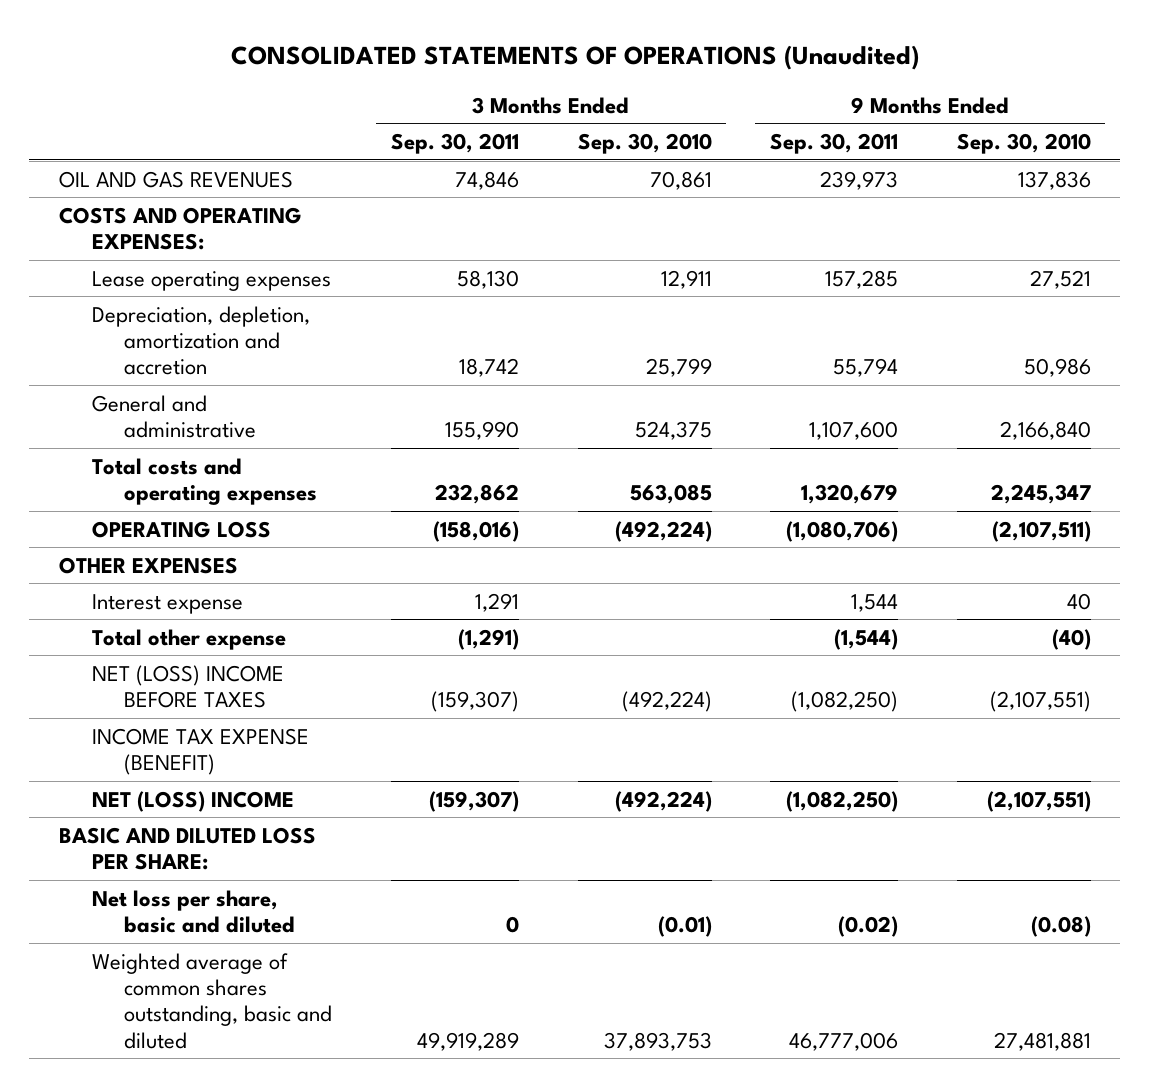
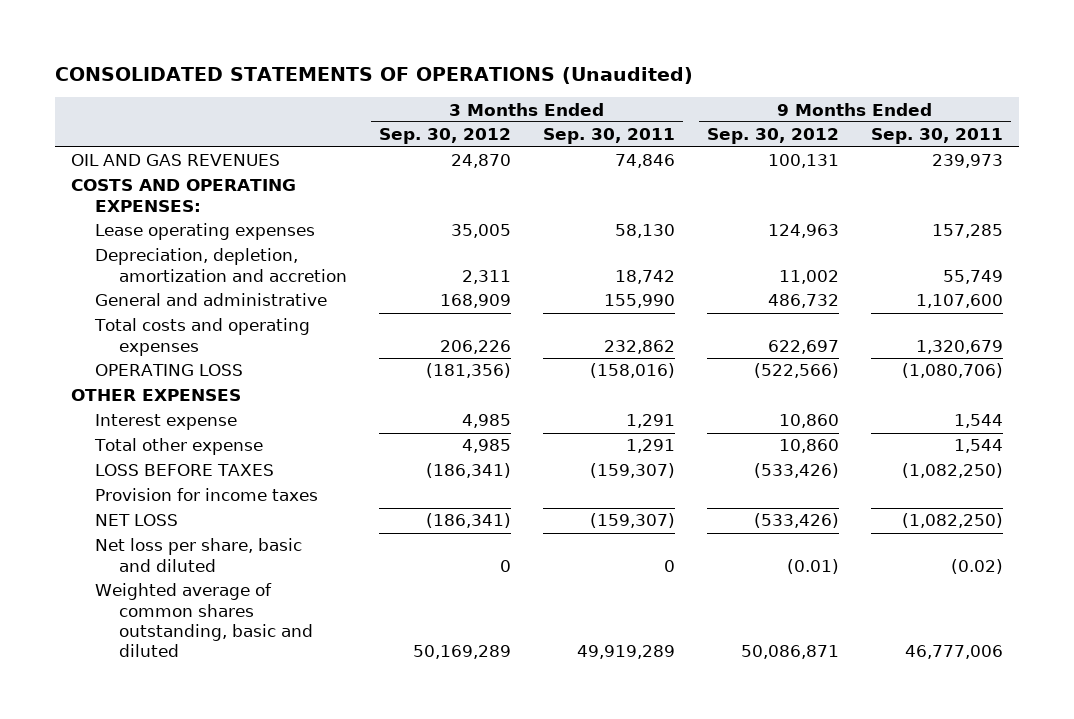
[577,132,712,154] Sep. 30, 2010 -> none
[956,132,1091,154] Sep. 30, 2010 -> none
none -> [379,128,512,145] Sep. 30, 2012
none -> [706,128,839,145] Sep. 30, 2012
[833,358,899,378] 55,794 -> [942,269,1003,284] 55,749
[58,826,316,870] BASIC AND DILUTED LOSS PER SHARE: -> none
[457,628,519,650] (1,291) -> [626,439,676,454] 1,291
[834,628,899,650] (1,544) -> [953,439,1003,454] 1,544
[91,664,284,708] NET (LOSS) INCOME BEFORE TAXES -> [95,464,275,477] LOSS BEFORE TAXES
[91,727,309,775] INCOME TAX EXPENSE (BENEFIT) -> [95,488,319,502] Provision for income taxes
[91,790,294,812] NET (LOSS) INCOME -> [95,514,179,527] NET LOSS

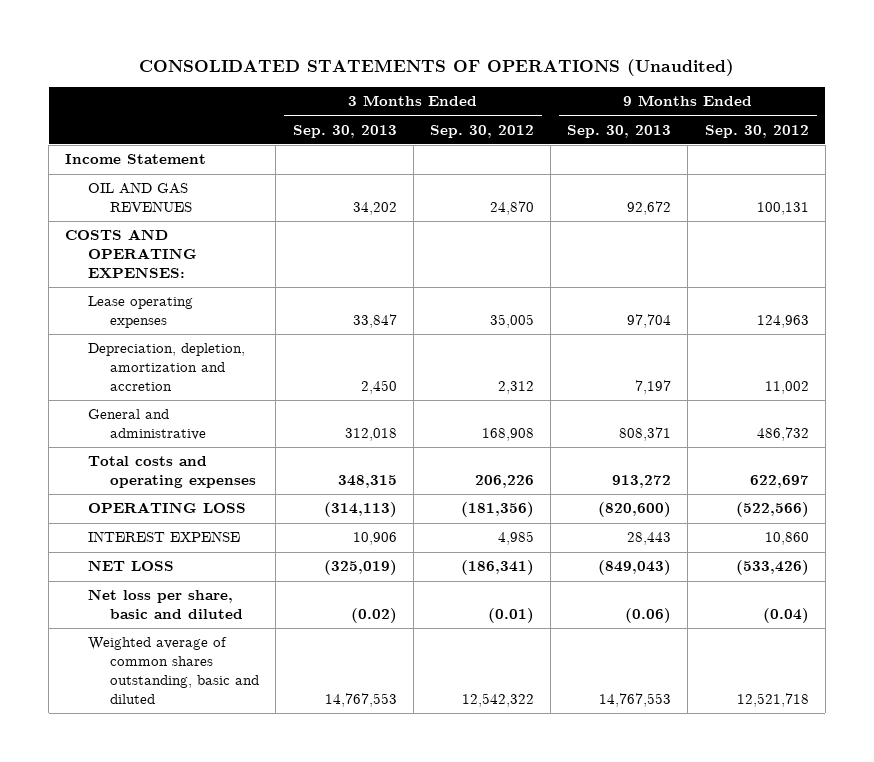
[543,128,676,145] Sep. 30, 2011 -> none
[870,128,1003,145] Sep. 30, 2011 -> none
none -> [292,124,397,138] Sep. 30, 2013
none -> [567,124,672,138] Sep. 30, 2013
none -> [65,154,207,165] Income Statement
[462,269,512,284] 2,311 -> [497,381,534,395] 2,312
[440,294,512,309] 168,909 -> [481,428,534,442] 168,908
[71,389,242,402] OTHER EXPENSES -> none
[94,438,264,456] Total other expense -> none
[95,464,275,477] LOSS BEFORE TAXES -> none
[95,488,319,502] Provision for income taxes -> none
[95,414,238,431] Interest expense -> [87,531,240,543] INTEREST EXPENSE
[500,559,512,572] 0 -> [487,608,534,624] (0.01)
[786,558,839,574] (0.01) -> [762,608,809,624] (0.04)
[413,645,512,660] 50,169,289 -> [461,692,534,707] 12,542,322
[740,645,839,660] 50,086,871 -> [736,692,809,707] 12,521,718

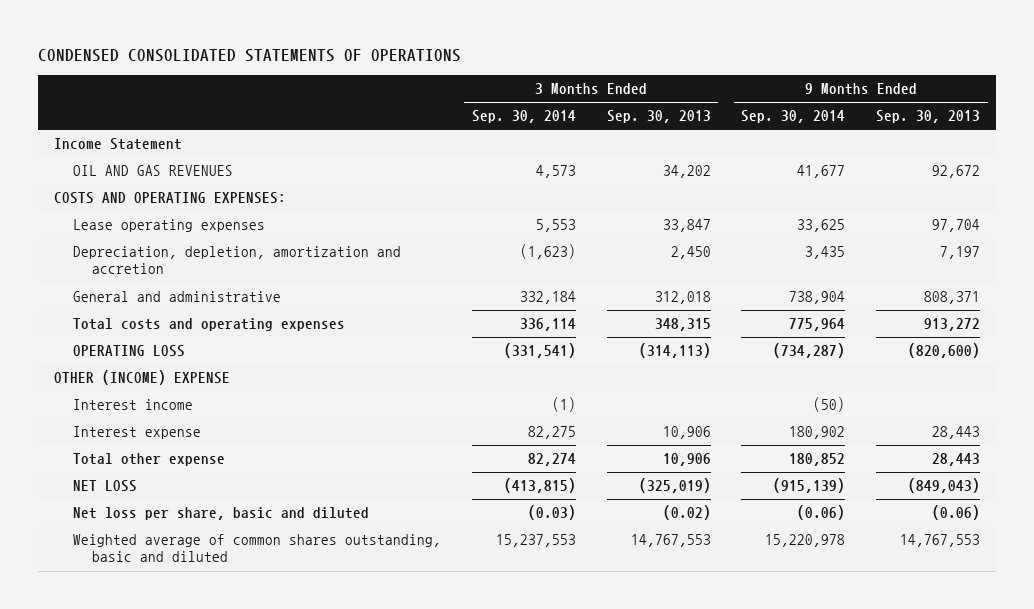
[138,58,734,76] CONSOLIDATED STATEMENTS OF OPERATIONS (Unaudited) -> [38,49,462,63] CONDENSED CONSOLIDATED STATEMENTS OF OPERATIONS
[429,124,534,138] Sep. 30, 2012 -> none
[704,124,809,138] Sep. 30, 2012 -> none
none -> [471,110,576,124] Sep. 30, 2014
none -> [741,110,846,124] Sep. 30, 2014
none -> [53,370,230,386] OTHER (INCOME) EXPENSE
none -> [72,399,193,411] Interest income
[87,531,240,543] INTEREST EXPENSE -> [72,426,201,440] Interest expense
none -> [72,453,225,467] Total other expense

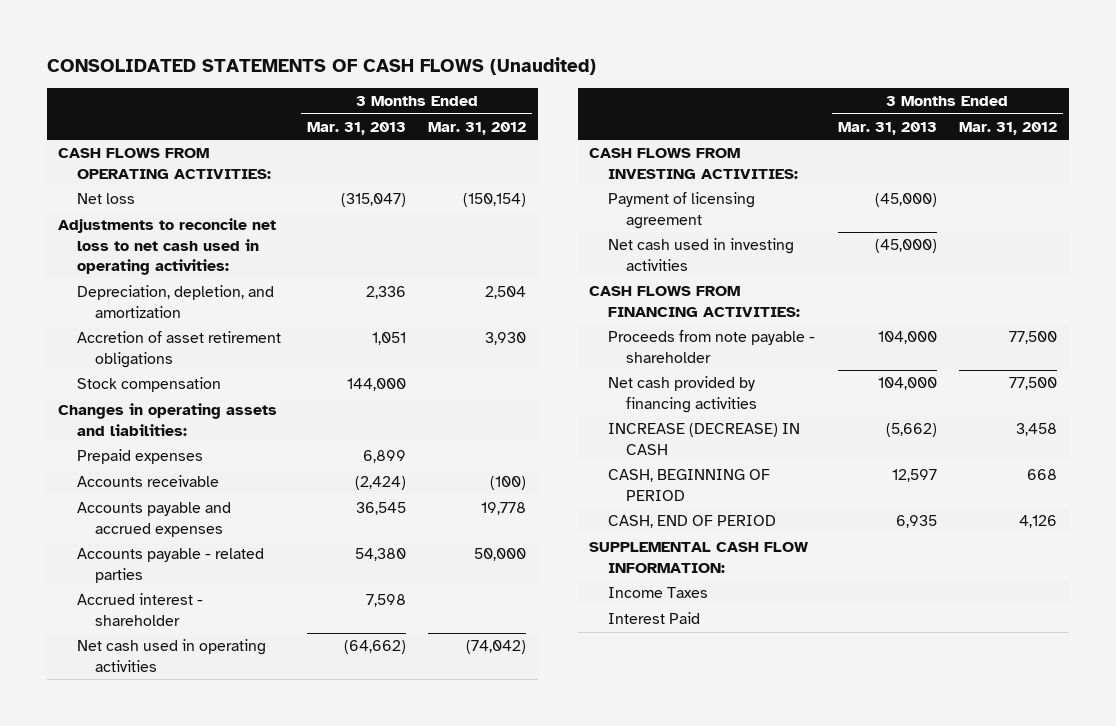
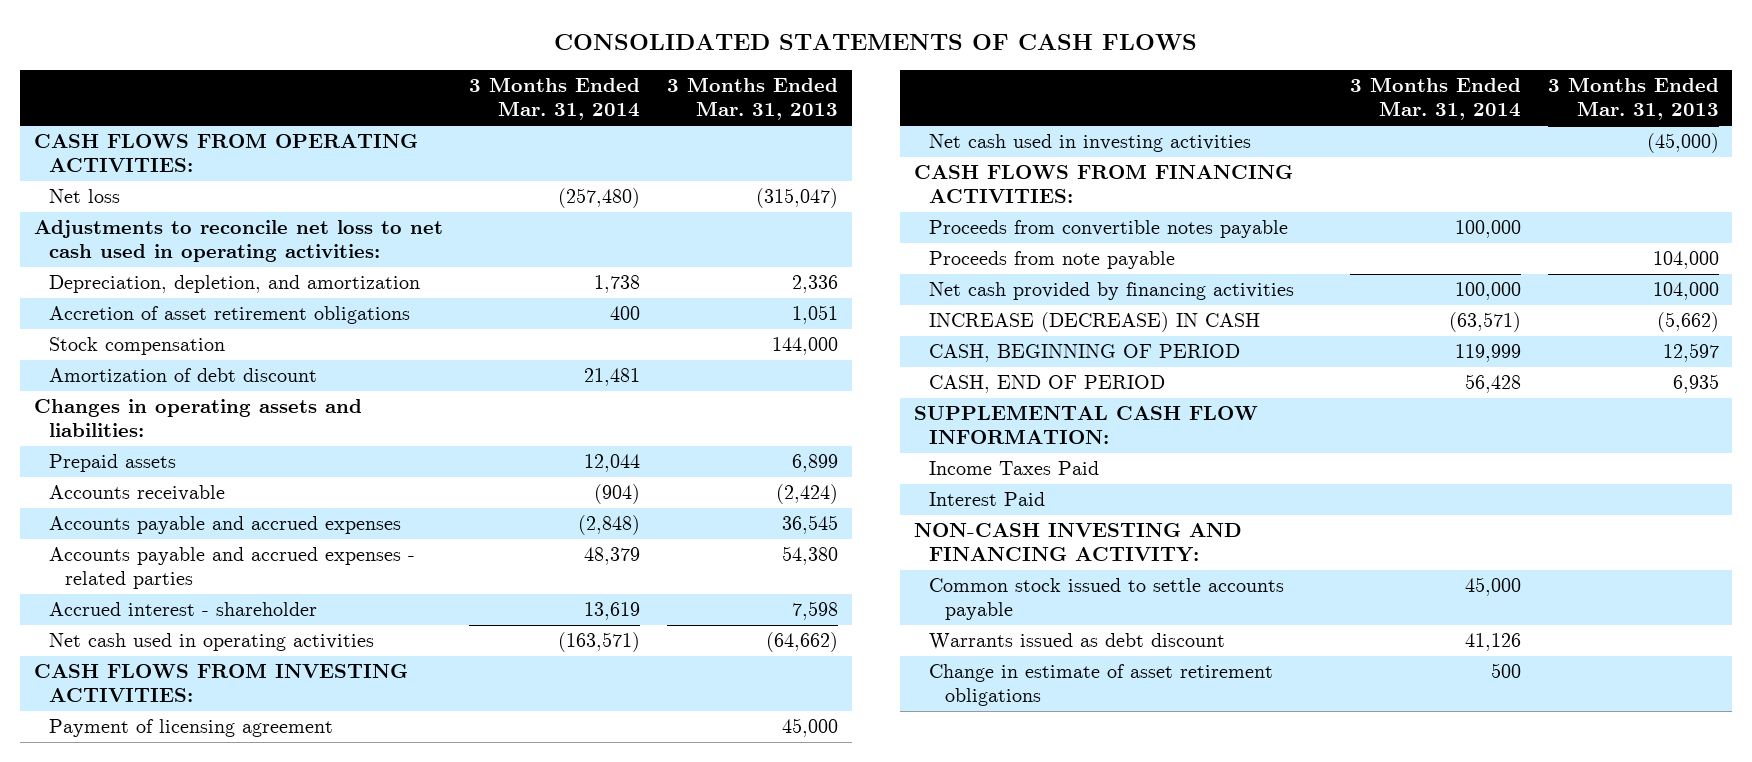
[47,56,597,75] CONSOLIDATED STATEMENTS OF CASH FLOWS (Unaudited) -> [554,34,1198,51] CONSOLIDATED STATEMENTS OF CASH FLOWS
[428,122,527,136] Mar. 31, 2012 -> none
none -> [469,77,641,121] 3 Months Ended Mar. 31, 2014
none -> [49,368,318,383] Amortization of debt discount
[76,449,203,465] Prepaid expenses -> [49,454,177,473] Prepaid assets
[76,548,264,583] Accounts payable - related parties -> [49,547,416,590] Accounts payable and accrued expenses - related parties
[874,193,937,208] (45,000) -> [782,718,839,738] 45,000
none -> [929,220,1289,239] Proceeds from convertible notes payable
[607,330,815,363] Proceeds from note payable - shareholder -> [929,251,1176,270] Proceeds from note payable
[607,587,708,599] Income Taxes -> [929,461,1100,476] Income Taxes Paid
none -> [913,523,1242,563] NON-CASH INVESTING AND FINANCING ACTIVITY:
none -> [929,578,1285,621] Common stock issued to settle accounts payable
none -> [929,633,1226,651] Warrants issued as debt discount
none -> [929,664,1274,707] Change in estimate of asset retirement obligations

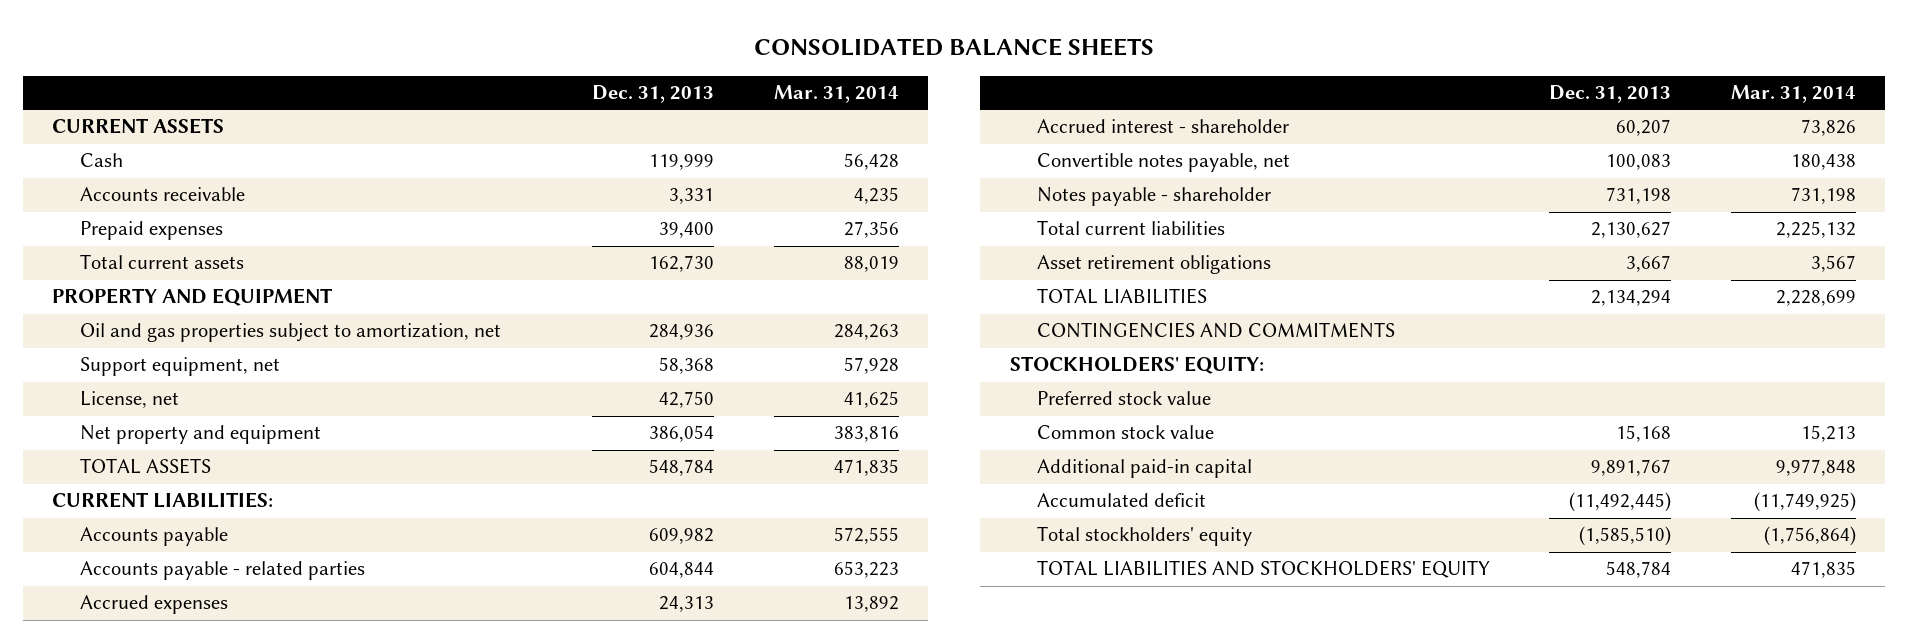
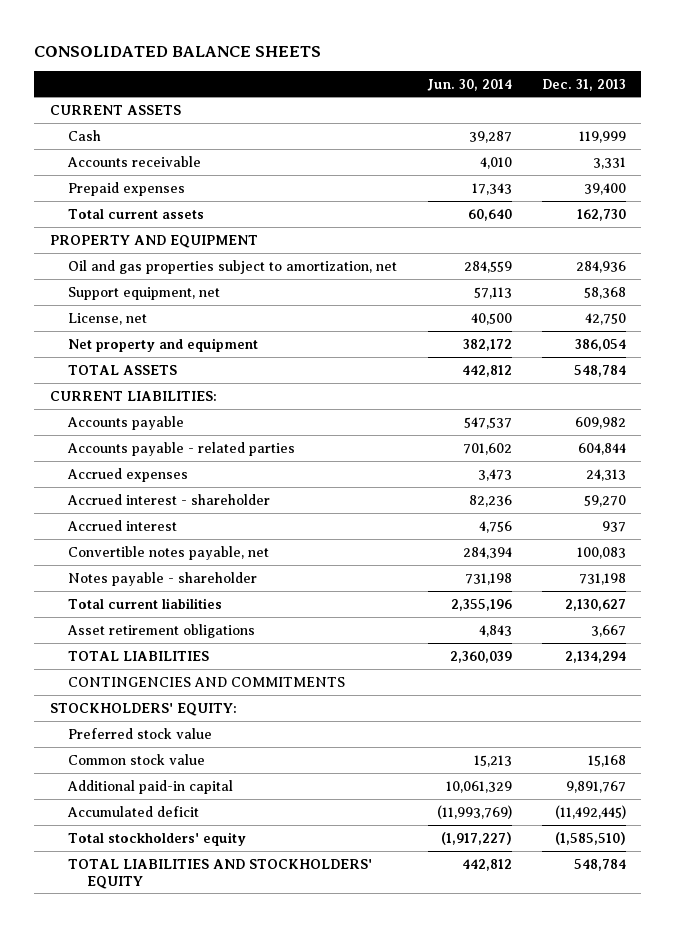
[773,85,899,104] Mar. 31, 2014 -> none
none -> [426,78,512,91] Jun. 30, 2014
[1616,119,1672,137] 60,207 -> [583,494,626,507] 59,270
none -> [67,519,178,531] Accrued interest

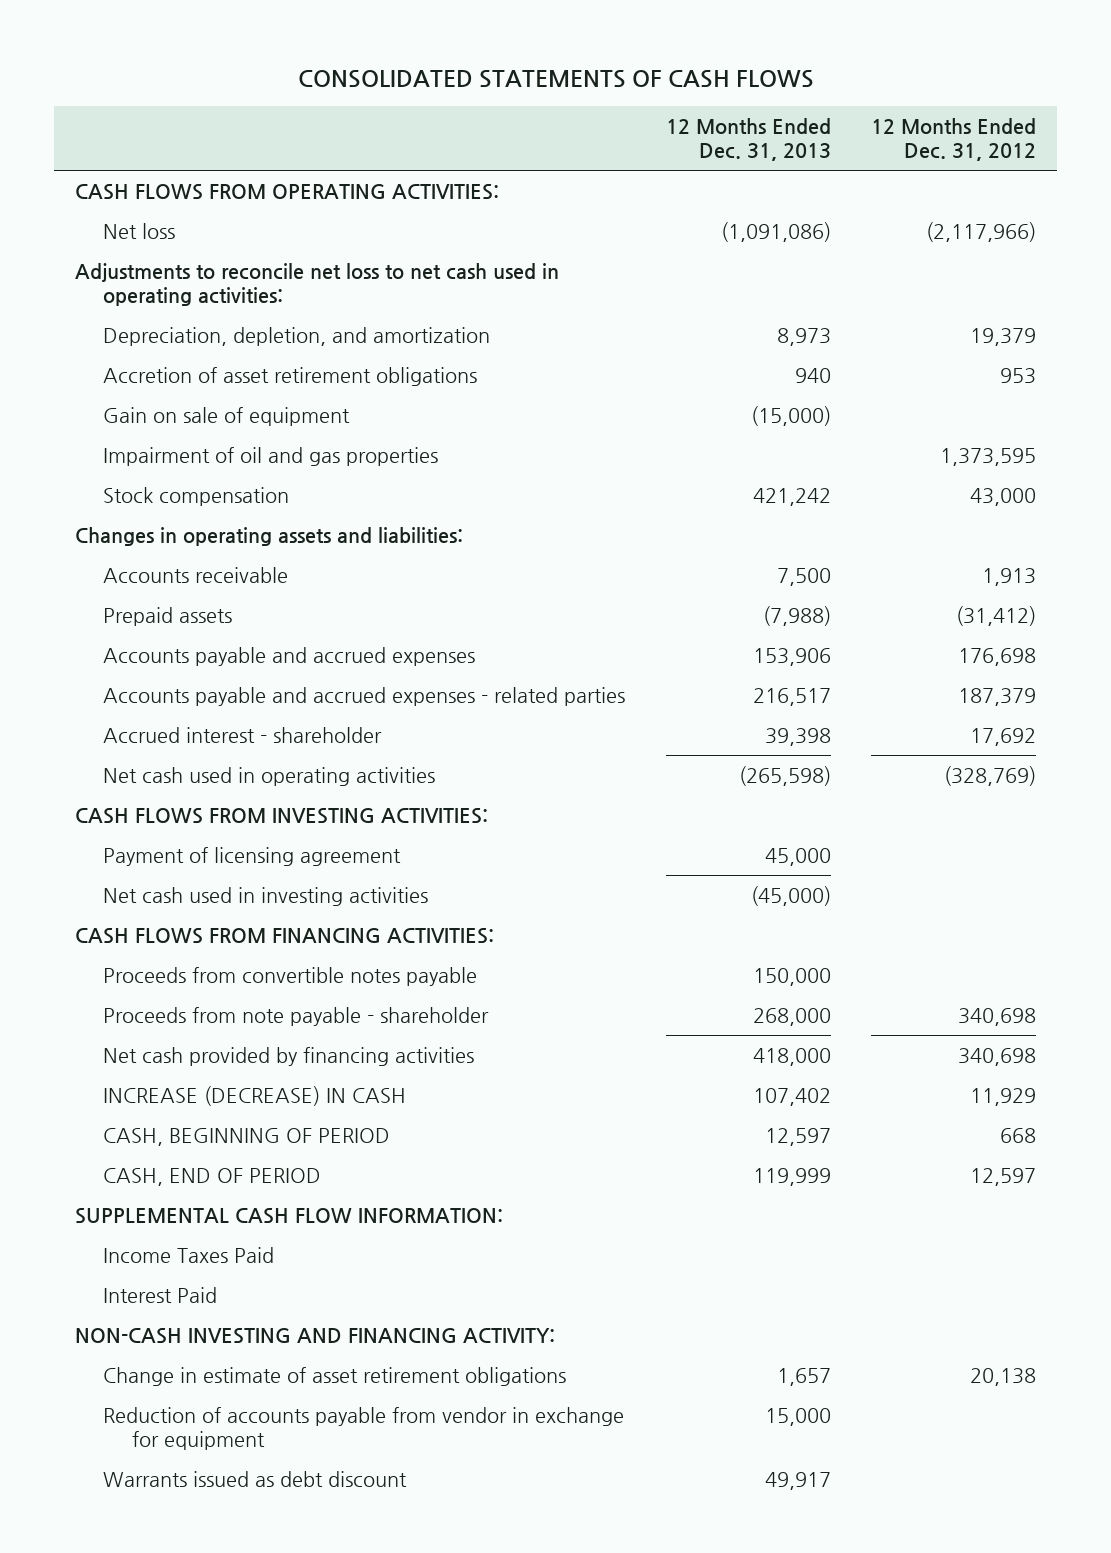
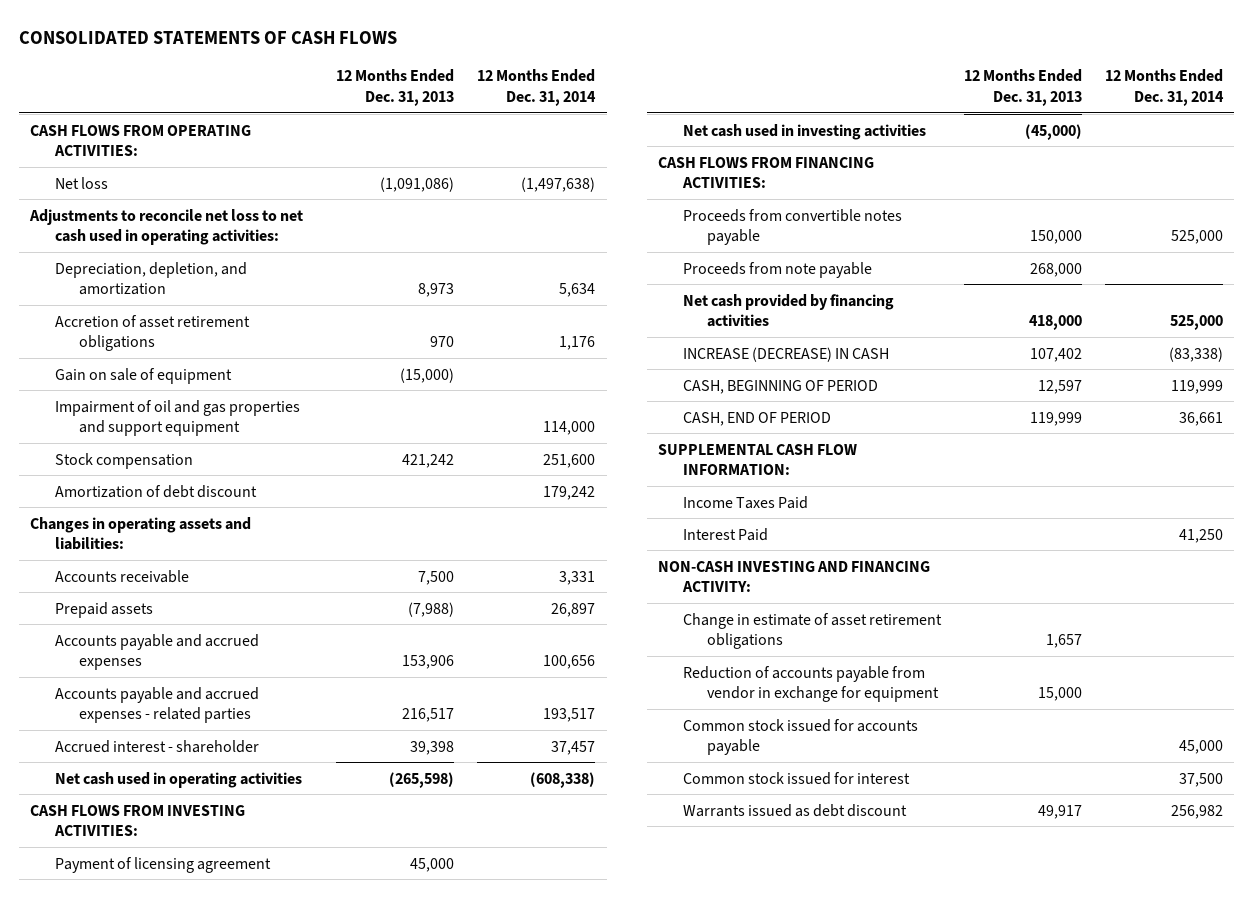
[871,118,1037,162] 12 Months Ended Dec. 31, 2012 -> none
none -> [477,69,597,106] 12 Months Ended Dec. 31, 2014
[794,368,831,384] 940 -> [429,335,454,347] 970
[103,447,439,467] Impairment of oil and gas properties -> [54,399,300,436] Impairment of oil and gas properties and support equipment
none -> [54,484,257,498] Amortization of debt discount
[103,1007,490,1027] Proceeds from note payable - shareholder -> [682,261,872,278] Proceeds from note payable
none -> [682,718,918,755] Common stock issued for accounts payable
none -> [682,771,910,785] Common stock issued for interest

